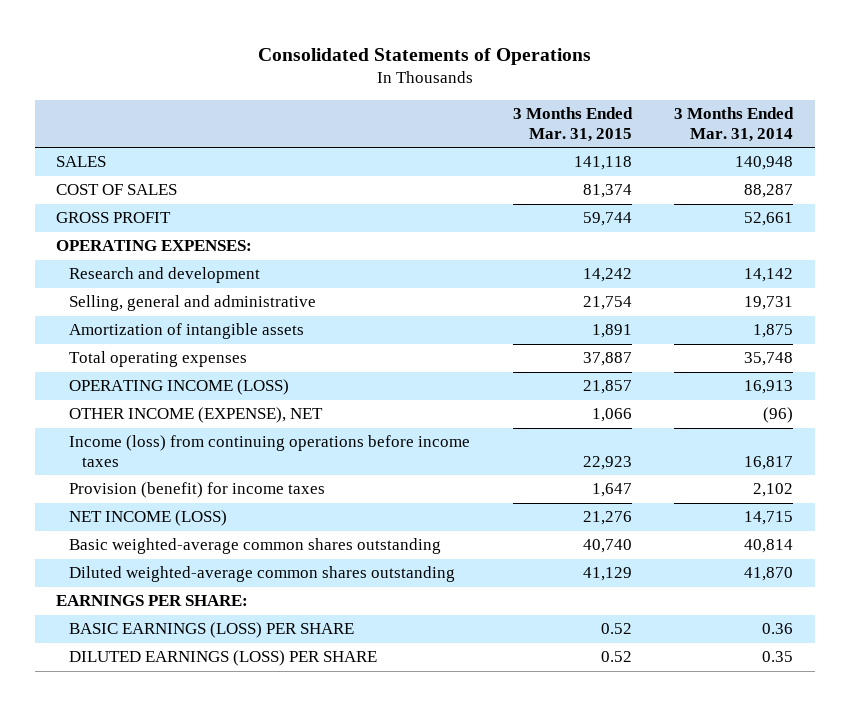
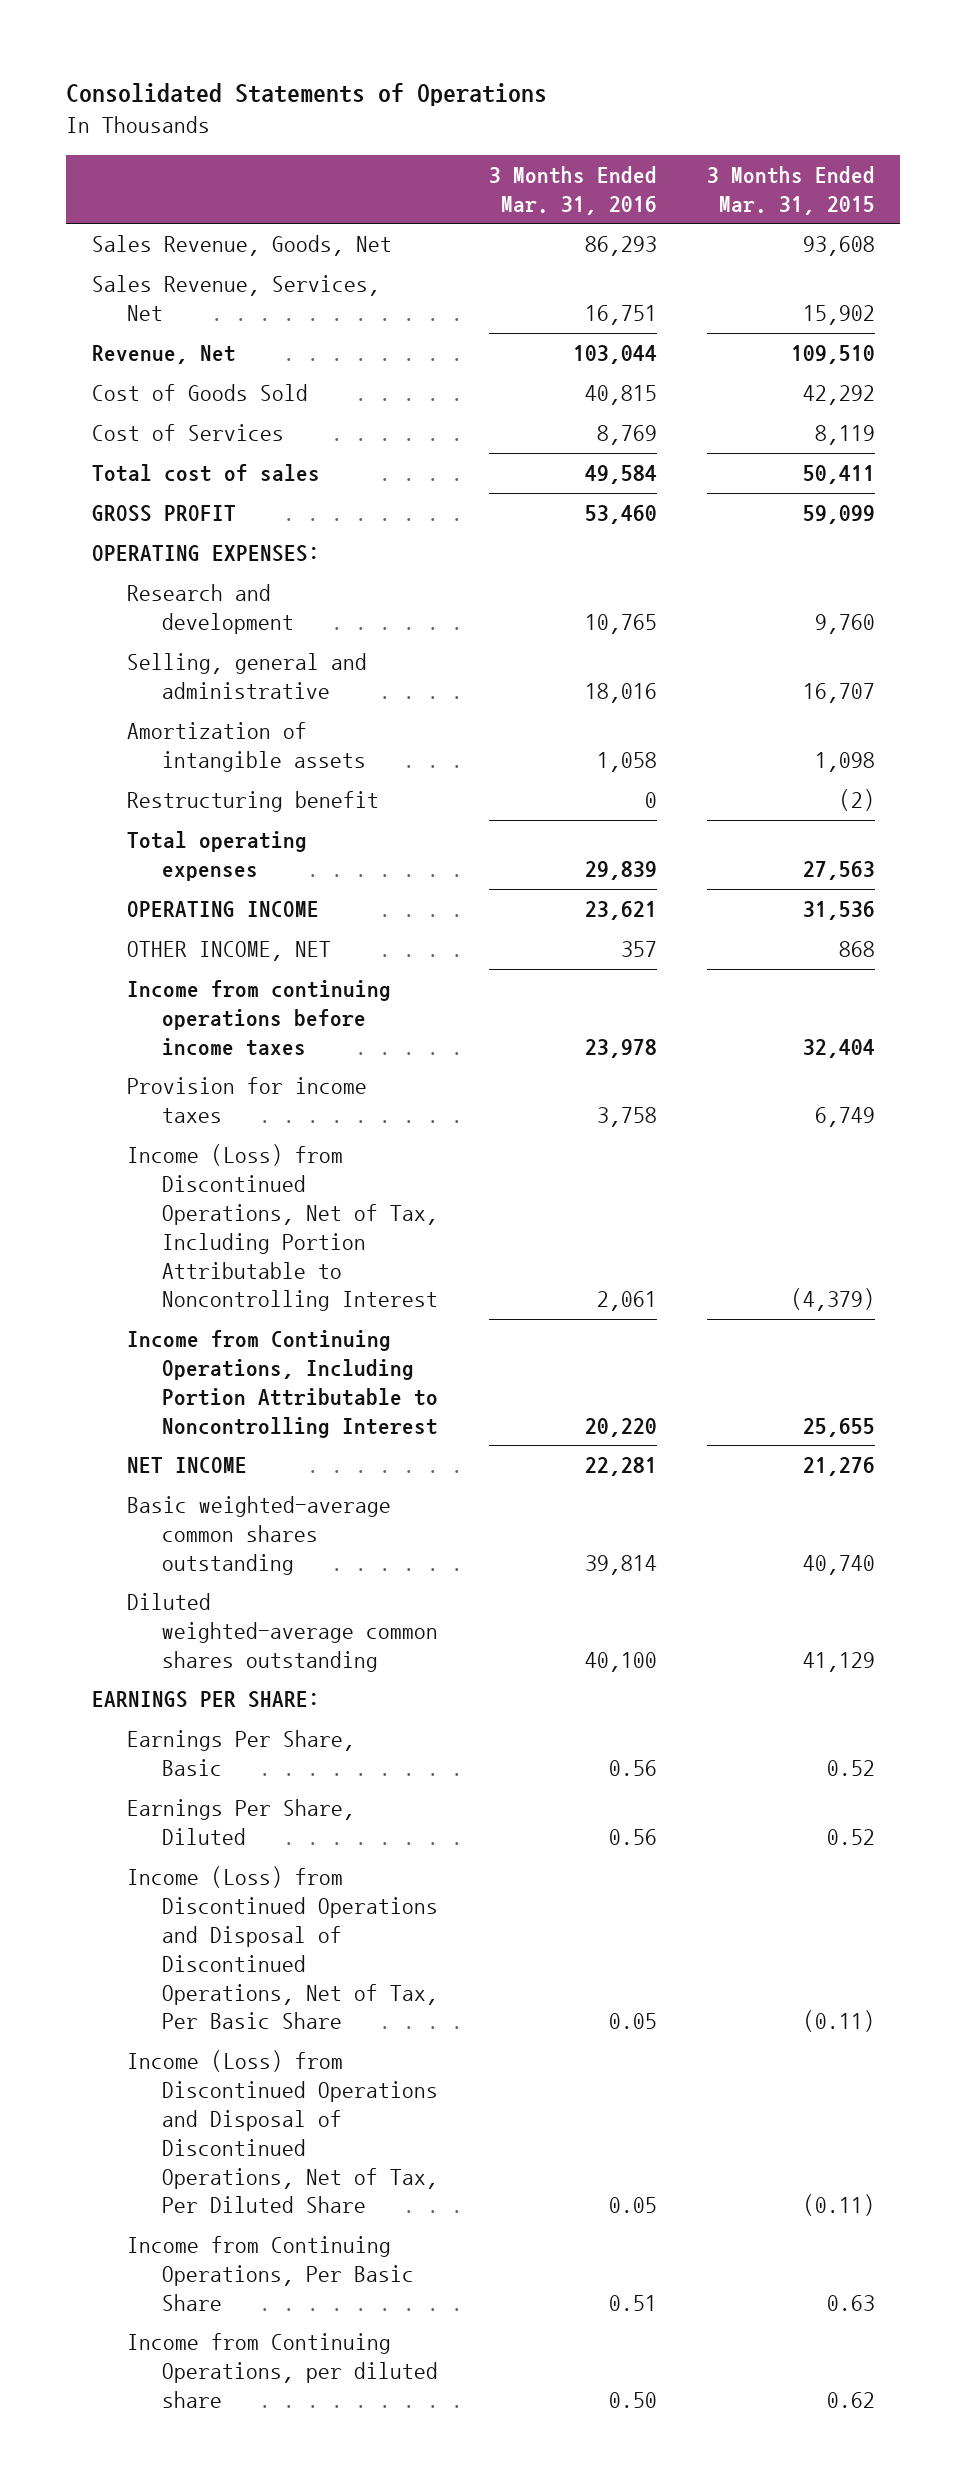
[674,107,795,143] 3 Months Ended Mar. 31, 2014 -> none
none -> [488,165,657,215] 3 Months Ended Mar. 31, 2016
[55,156,106,168] SALES -> none
none -> [91,235,392,257] Sales Revenue, Goods, Net
none -> [91,275,380,321] Sales Revenue, Services, Net
none -> [91,345,236,365] Revenue, Net
none -> [91,384,308,402] Cost of Goods Sold
none -> [91,424,284,442] Cost of Services
[55,184,177,196] COST OF SALES -> [91,464,320,483] Total cost of sales
[582,184,632,199] 81,374 -> [803,465,876,485] 50,411
[582,212,632,227] 59,744 -> [803,505,876,525] 59,099
[582,268,632,283] 14,242 -> [815,613,876,634] 9,760
[582,296,632,311] 21,754 -> [803,682,876,703] 16,707
[591,324,632,339] 1,891 -> [815,751,876,772] 1,098
none -> [126,791,379,813] Restructuring benefit
[582,352,632,367] 37,887 -> [803,860,876,880] 27,563
[68,379,289,396] OPERATING INCOME (LOSS) -> [126,901,319,918] OPERATING INCOME
[582,380,632,395] 21,857 -> [803,901,876,921] 31,536
[68,407,323,424] OTHER INCOME (EXPENSE), NET -> [126,941,331,962] OTHER INCOME, NET
[591,408,632,423] 1,066 -> [839,941,876,958] 868
[68,435,470,468] Income (loss) from continuing operations before income taxes -> [126,980,391,1056] Income from continuing operations before income taxes
[582,456,632,471] 22,923 -> [803,1038,876,1058] 32,404
[68,482,325,499] Provision (benefit) for income taxes -> [126,1077,367,1123] Provision for income taxes
[591,483,632,498] 1,647 -> [815,1106,876,1127] 6,749
none -> [126,1144,439,1312] Income (Loss) from Discontinued Operations, Net of Tax, Including Portion Attributable to Noncontrolling Interest
none -> [126,1330,439,1438] Income from Continuing Operations, Including Portion Attributable to Noncontrolling Interest
[68,510,227,527] NET INCOME (LOSS) -> [126,1457,247,1474] NET INCOME
none -> [126,1730,355,1776] Earnings Per Share, Basic
none -> [126,1799,355,1845] Earnings Per Share, Diluted
none -> [126,1866,439,2030] Income (Loss) from Discontinued Operations and Disposal of Discontinued Operations, Net of Tax, Per Basic Share
none -> [126,2050,439,2214] Income (Loss) from Discontinued Operations and Disposal of Discontinued Operations, Net of Tax, Per Diluted Share
[68,622,354,639] BASIC EARNINGS (LOSS) PER SHARE -> [126,2236,415,2311] Income from Continuing Operations, Per Basic Share
[600,623,632,635] 0.52 -> [827,2294,876,2311] 0.63
[68,650,377,667] DILUTED EARNINGS (LOSS) PER SHARE -> [126,2333,439,2408] Income from Continuing Operations, per diluted share
[600,651,632,663] 0.52 -> [827,2391,876,2408] 0.62

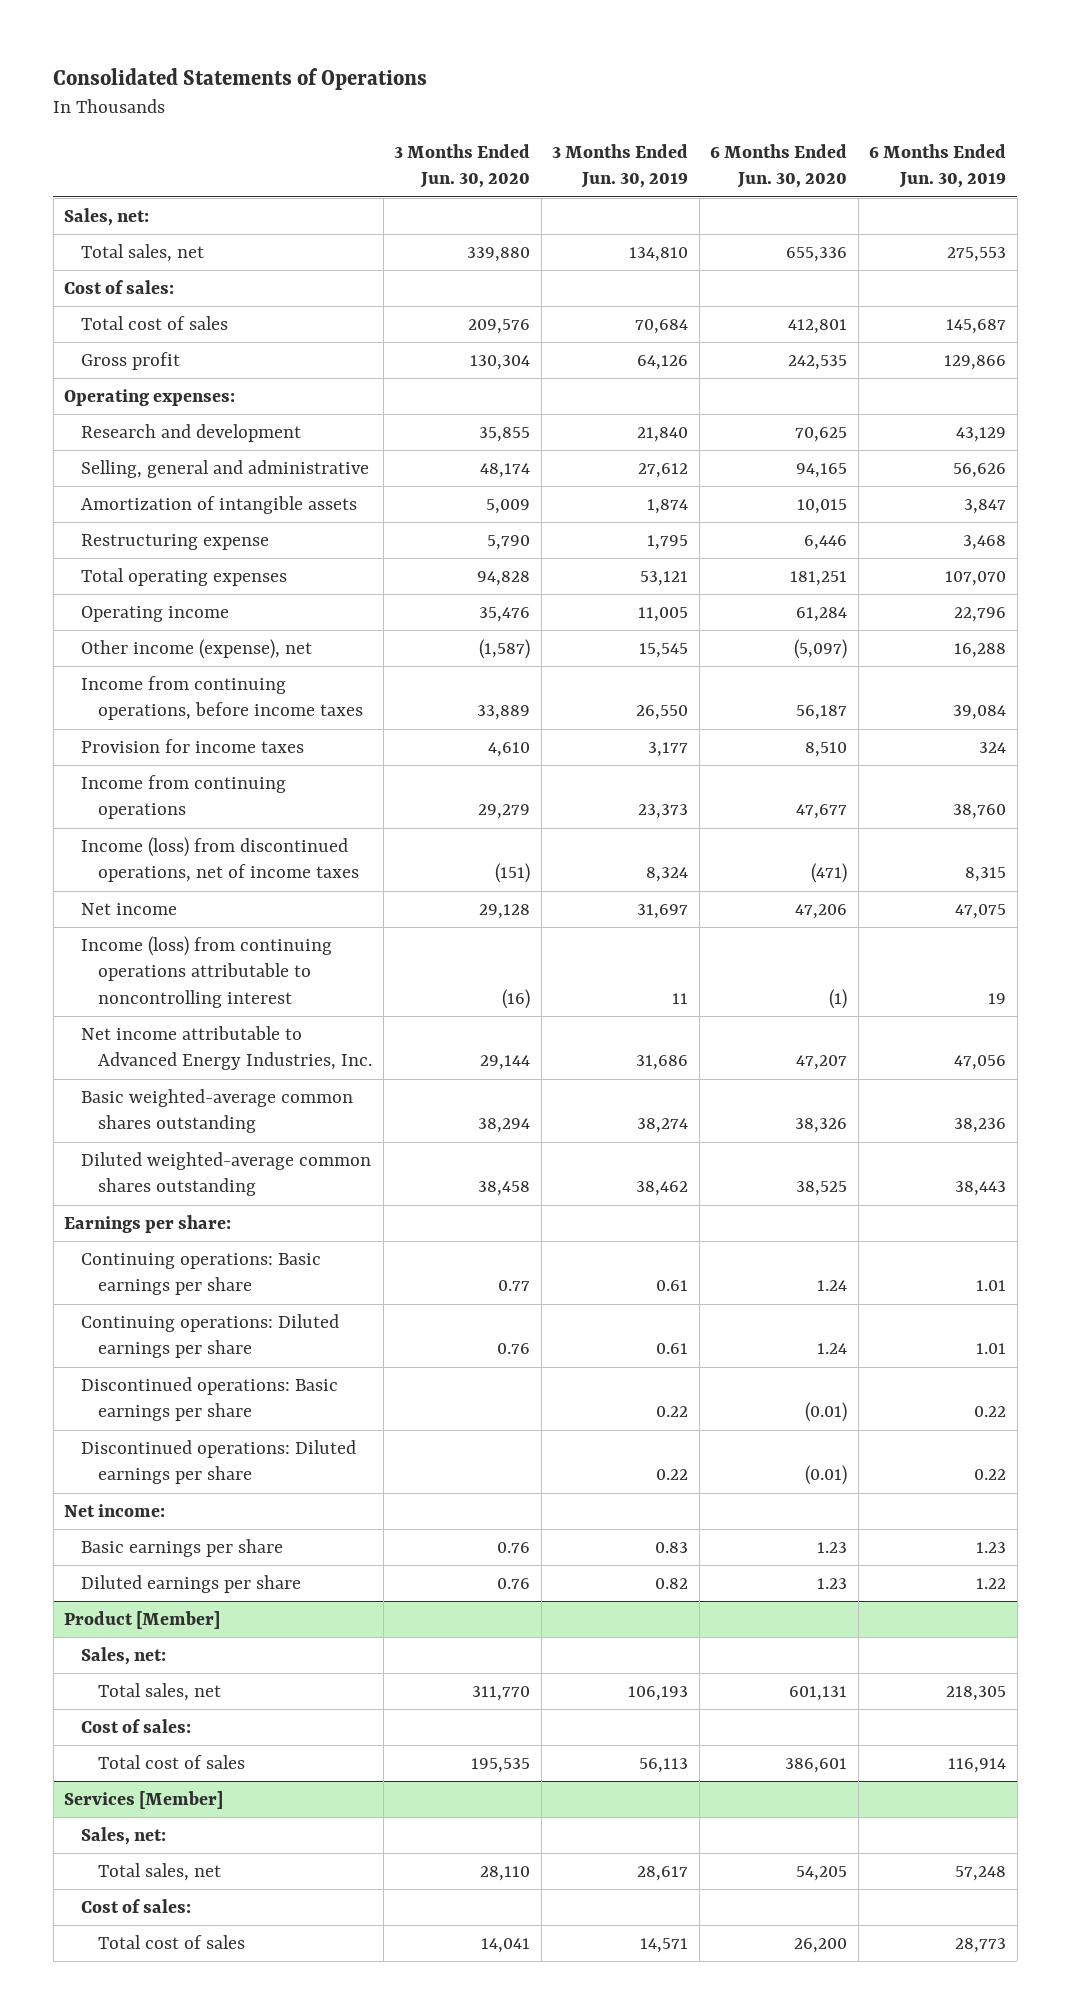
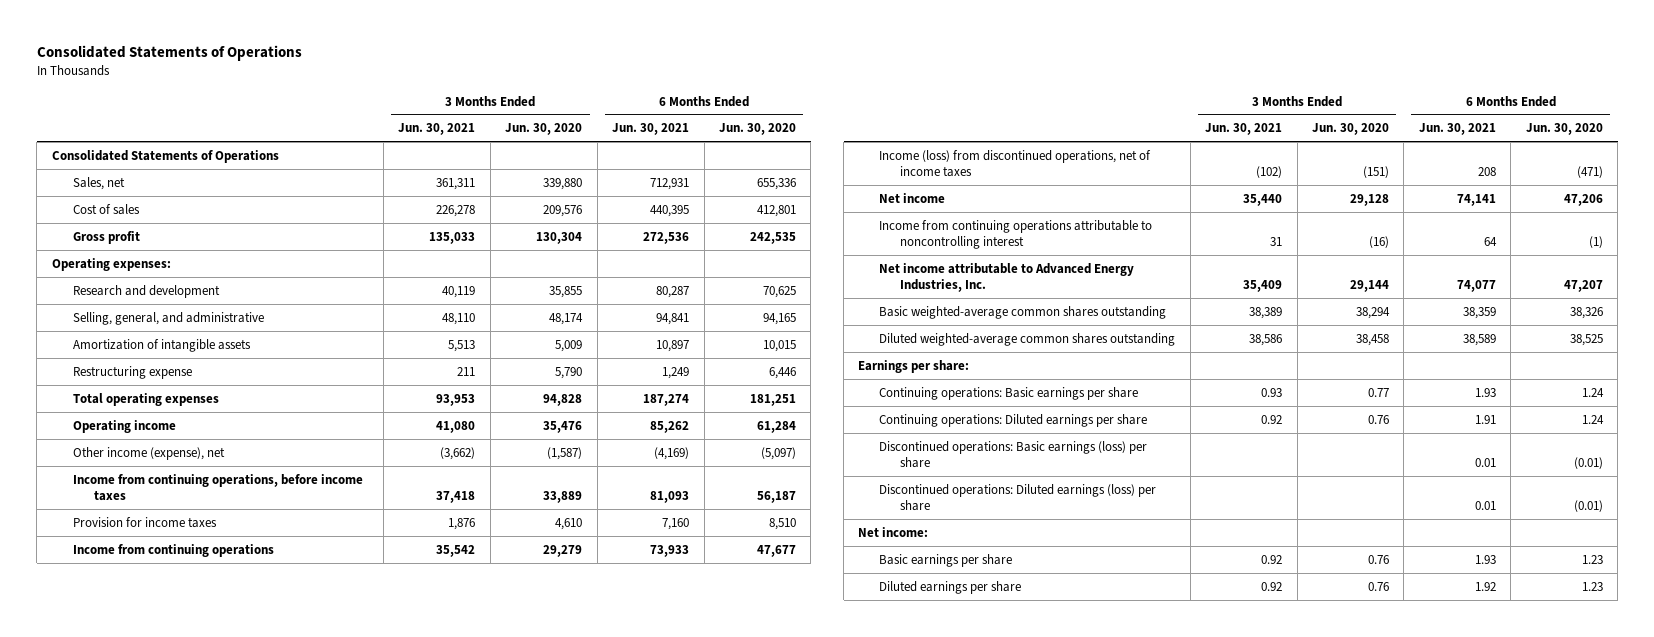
[552,143,689,189] 3 Months Ended Jun. 30, 2019 -> none
[869,143,1007,189] 6 Months Ended Jun. 30, 2019 -> none
none -> [398,123,476,136] Jun. 30, 2021
none -> [612,123,690,136] Jun. 30, 2021
[64,207,150,226] Sales, net: -> none
[64,279,175,294] Cost of sales: -> none
none -> [51,149,279,163] Consolidated Statements of Operations
[81,243,205,262] Total sales, net -> [72,176,125,190] Sales, net
[81,315,229,330] Total cost of sales -> [72,203,140,215] Cost of sales
[81,459,370,478] Selling, general and administrative -> [72,311,264,325] Selling, general, and administrative
[81,935,333,1008] Income (loss) from continuing operations attributable to noncontrolling interest -> [879,219,1153,250] Income from continuing operations attributable to noncontrolling interest
[81,1376,339,1422] Discontinued operations: Basic earnings per share -> [879,440,1148,469] Discontinued operations: Basic earnings (loss) per share
[81,1439,357,1485] Discontinued operations: Diluted earnings per share -> [879,483,1157,512] Discontinued operations: Diluted earnings (loss) per share
[64,1610,221,1629] Product [Member] -> none
[81,1646,167,1665] Sales, net: -> none
[98,1682,222,1701] Total sales, net -> none
[81,1718,192,1733] Cost of sales: -> none
[98,1754,246,1769] Total cost of sales -> none
[64,1790,224,1809] Services [Member] -> none
[81,1826,167,1845] Sales, net: -> none
[98,1862,222,1881] Total sales, net -> none
[81,1898,192,1913] Cost of sales: -> none
[98,1934,246,1949] Total cost of sales -> none

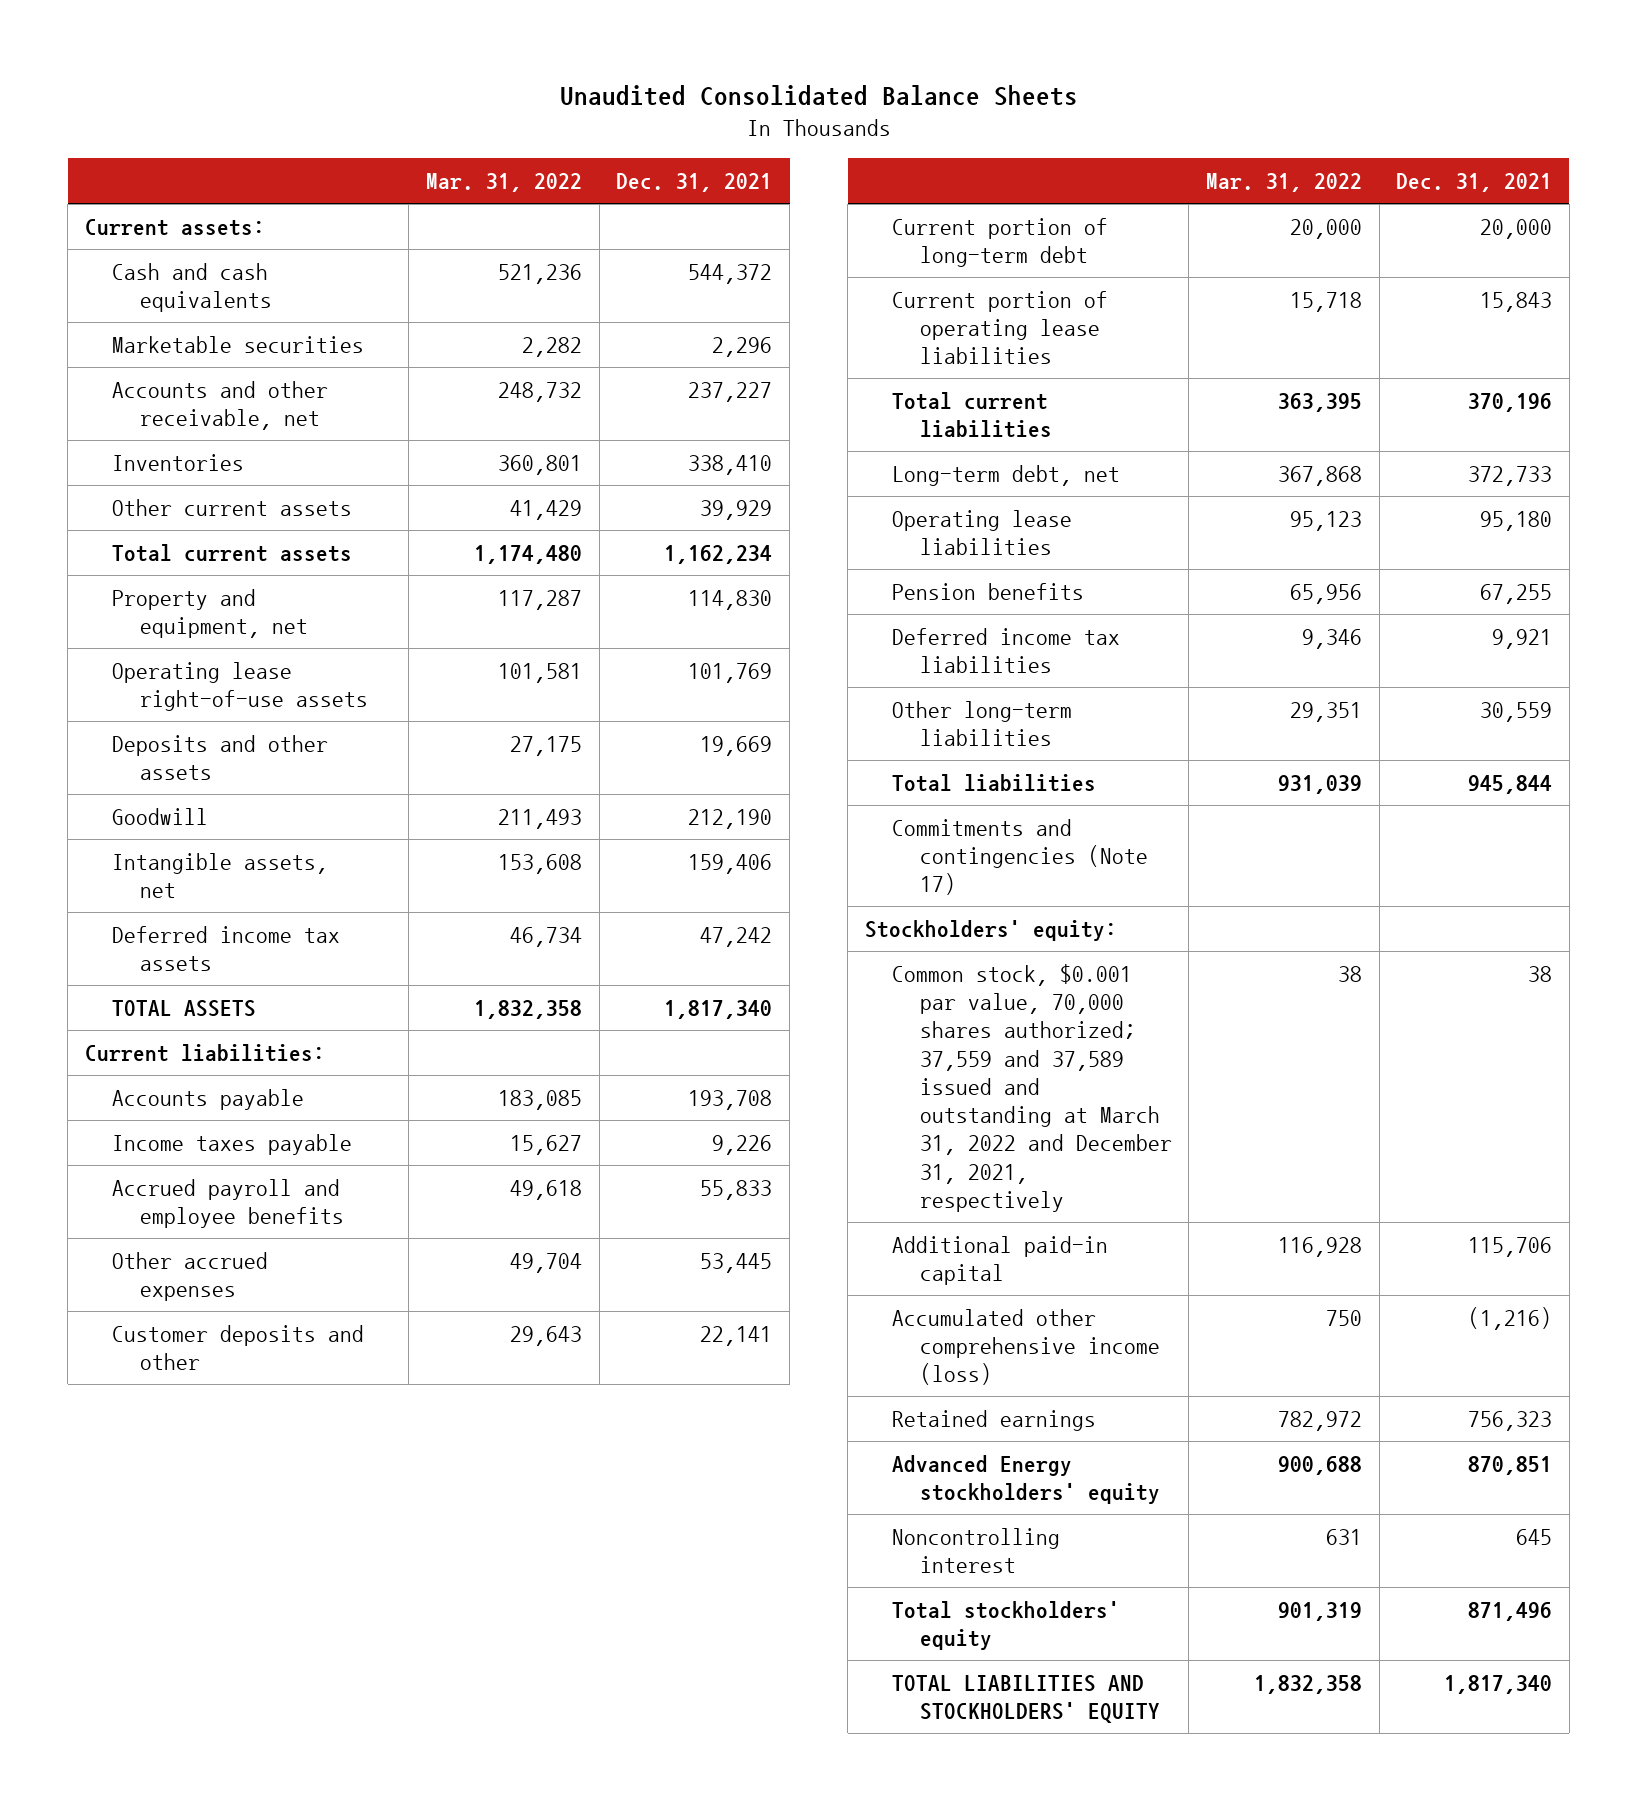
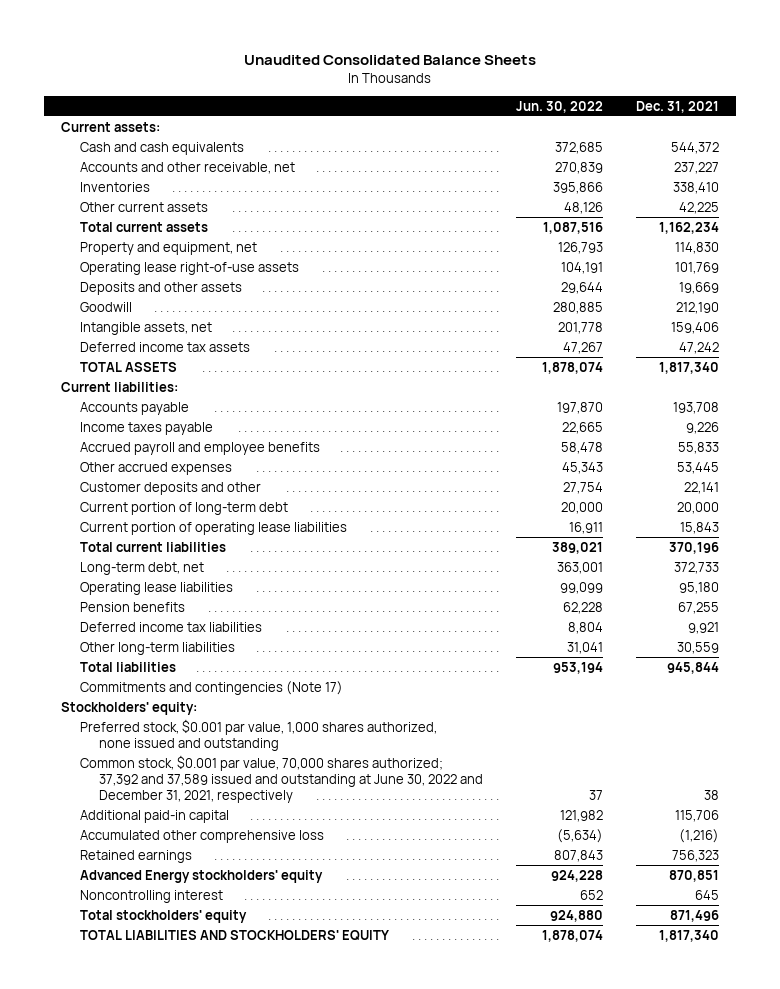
[426,173,583,193] Mar. 31, 2022 -> none
none -> [515,100,603,113] Jun. 30, 2022
[112,335,365,353] Marketable securities -> none
[700,499,773,520] 39,929 -> [679,201,720,214] 42,225
none -> [79,718,437,751] Preferred stock, $0.001 par value, 1,000 shares authorized, none issued and outstanding
[892,963,1172,1213] Common stock, $0.001 par value, 70,000 shares authorized; 37,559 and 37,589 issued and outstanding at March 31, 2022 and December 31, 2021, respectively -> [79,754,483,803] Common stock, $0.001 par value, 70,000 shares authorized; 37,392 and 37,589 issued and outstanding at June 30, 2022 and December 31, 2021, respectively
[892,1308,1160,1386] Accumulated other comprehensive income (loss) -> [79,829,324,843] Accumulated other comprehensive loss

